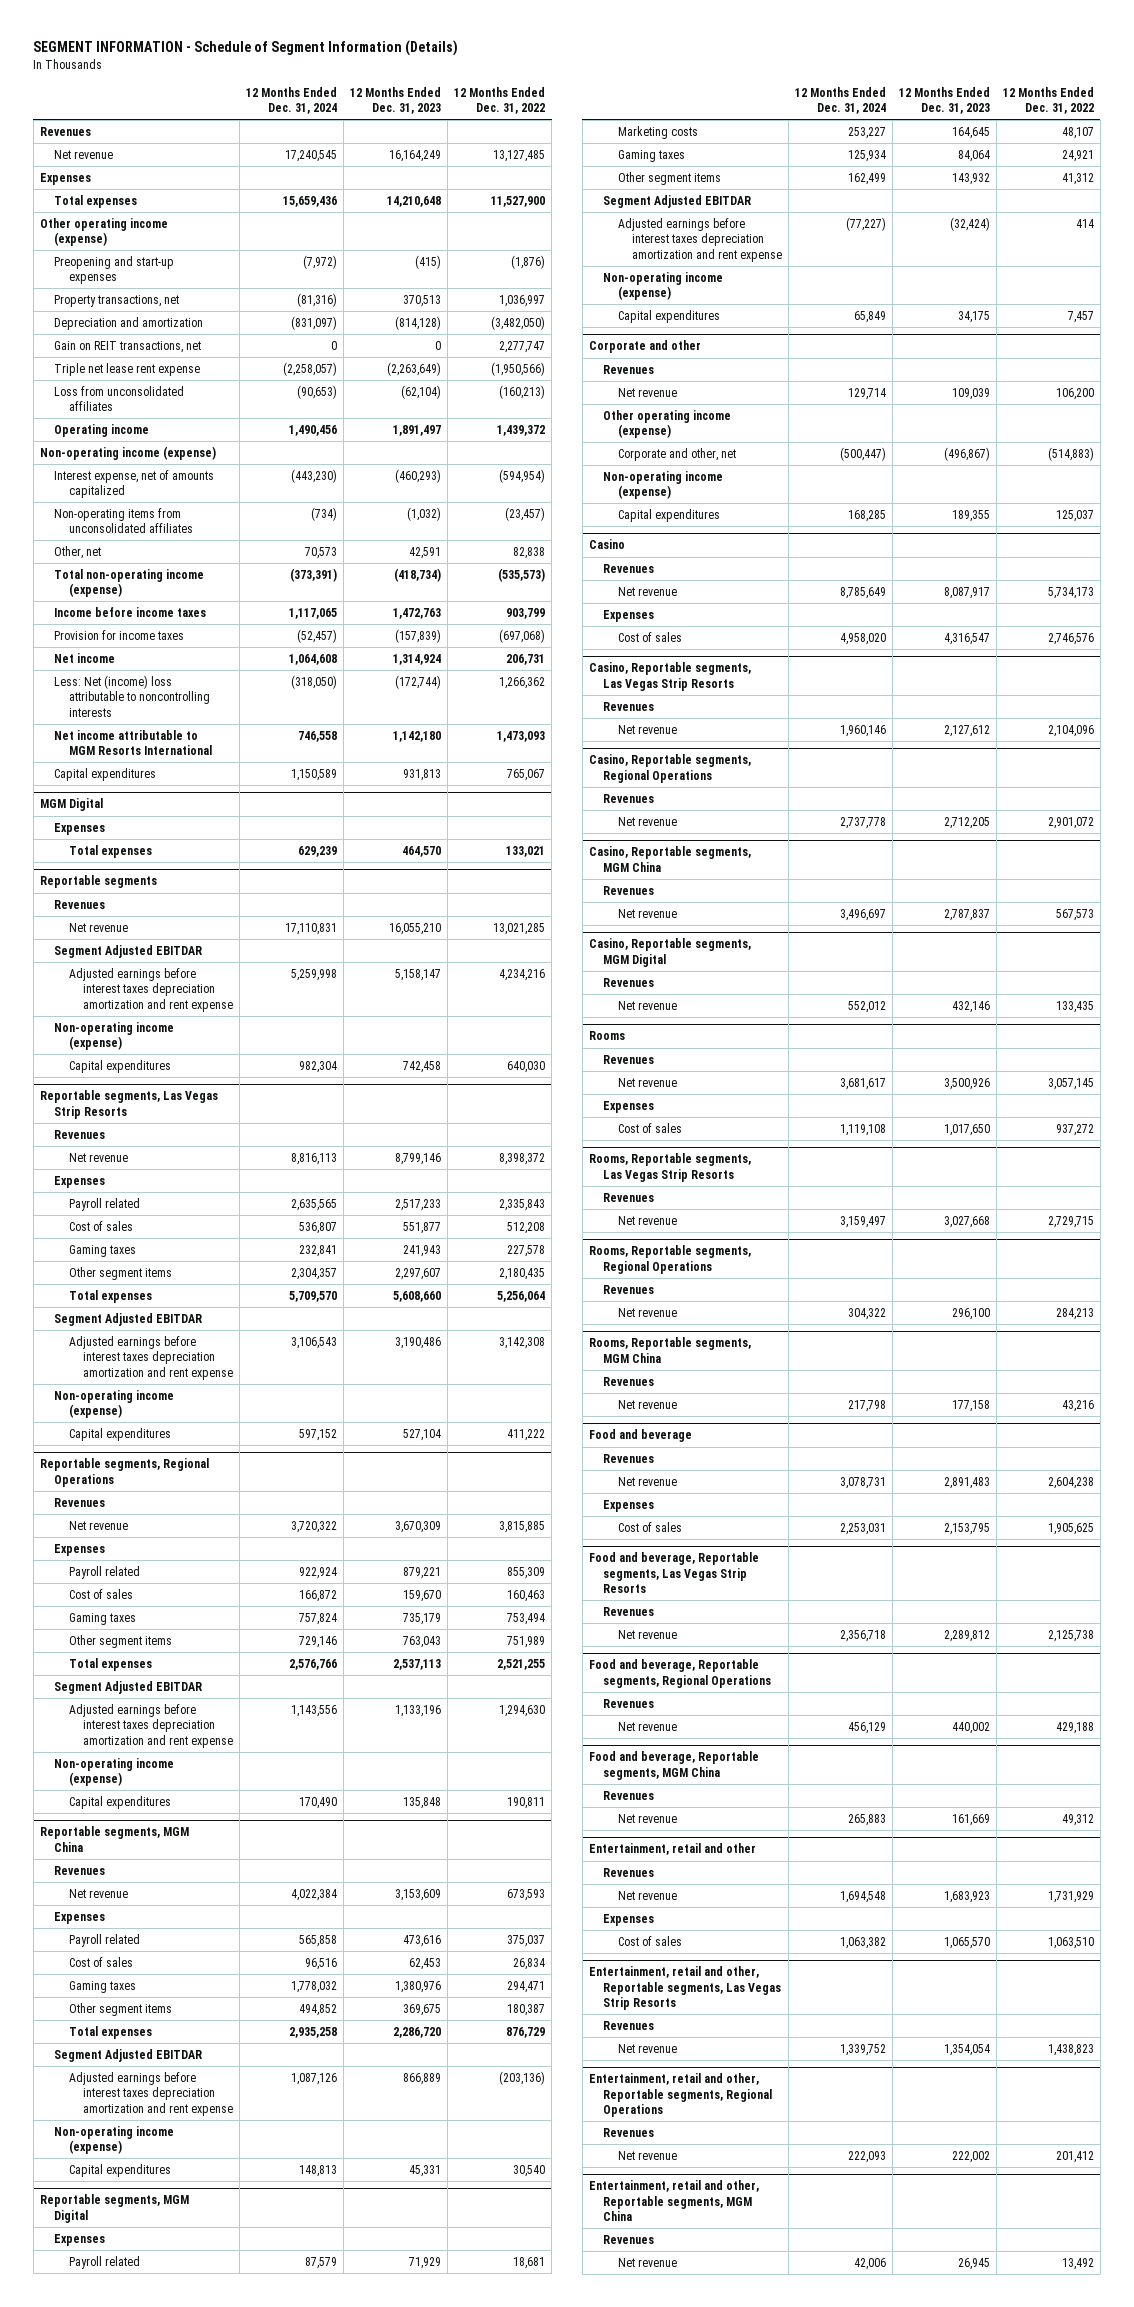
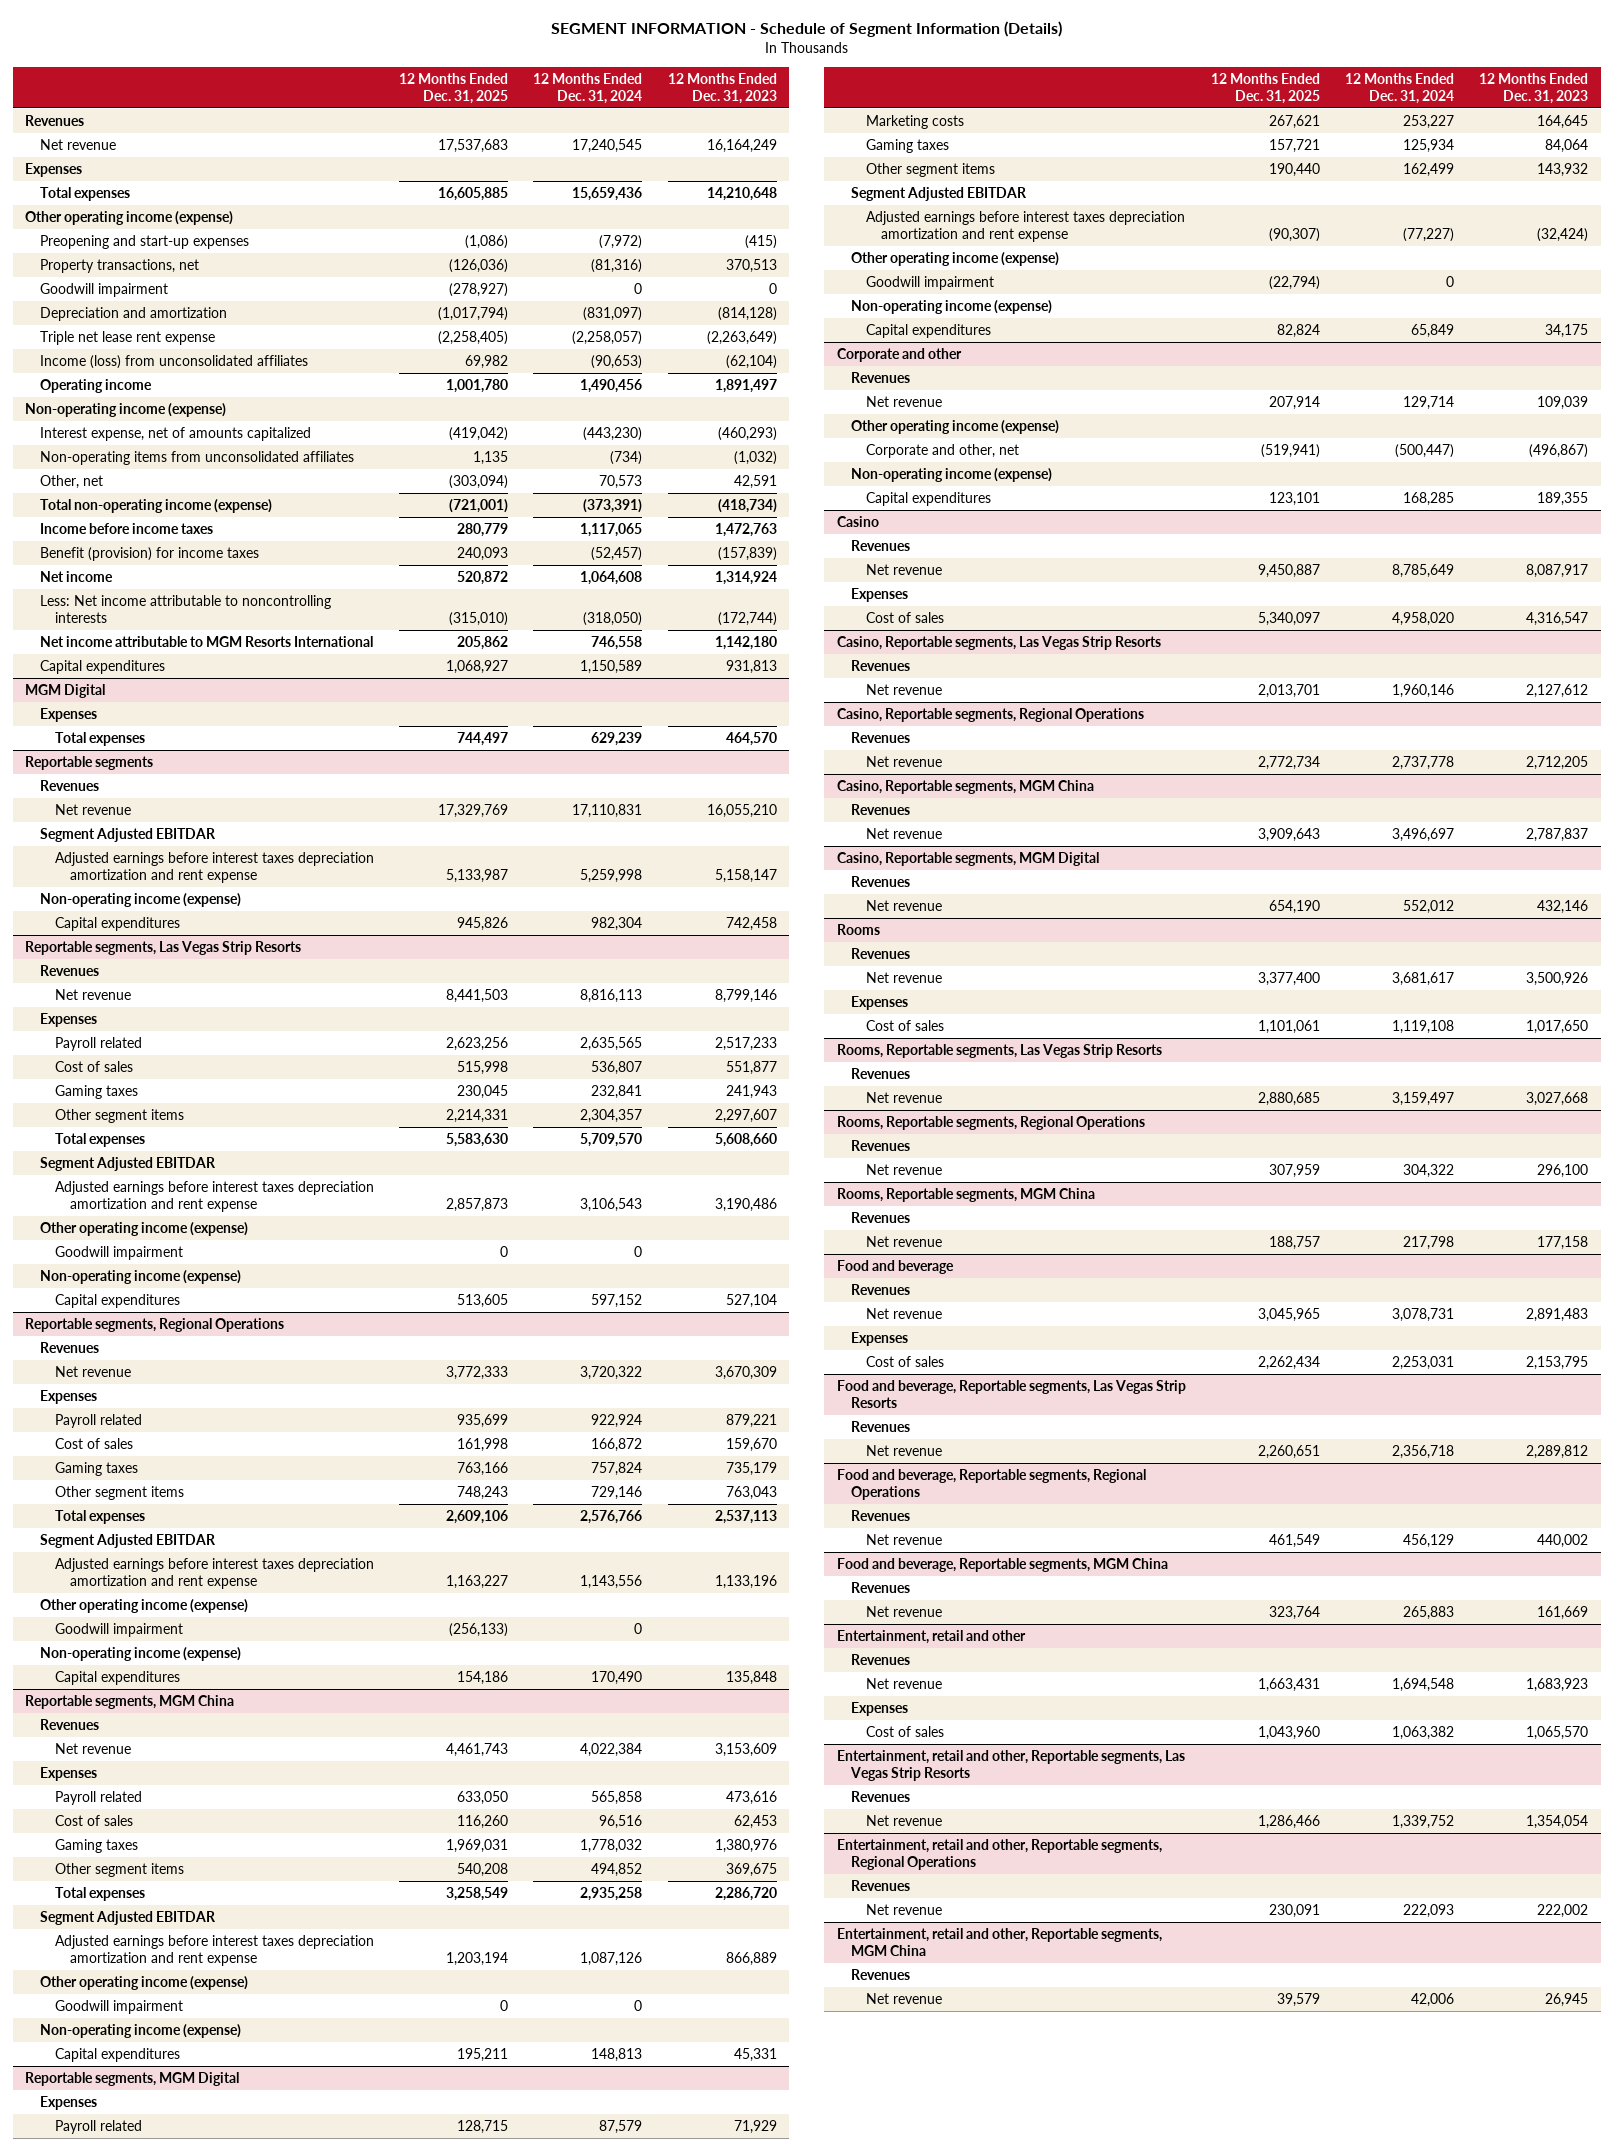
[454,86,546,115] 12 Months Ended Dec. 31, 2022 -> none
none -> [399,73,509,104] 12 Months Ended Dec. 31, 2025
none -> [40,283,169,298] Goodwill impairment
[54,340,202,353] Gain on REIT transactions, net -> none
[54,385,185,412] Loss from unconsolidated affiliates -> [40,355,309,370] Income (loss) from unconsolidated affiliates
[54,629,185,640] Provision for income taxes -> [40,547,260,562] Benefit (provision) for income taxes
[54,674,210,717] Less: Net (income) loss attributable to noncontrolling interests -> [40,595,332,623] Less: Net income attributable to noncontrolling interests
none -> [40,1222,249,1237] Other operating income (expense)
none -> [54,1246,183,1261] Goodwill impairment
none -> [40,1599,249,1614] Other operating income (expense)
none -> [54,1623,183,1638] Goodwill impairment
none -> [40,1976,249,1991] Other operating income (expense)
none -> [54,2000,183,2015] Goodwill impairment
none -> [851,252,1060,267] Other operating income (expense)
none -> [866,276,995,291] Goodwill impairment

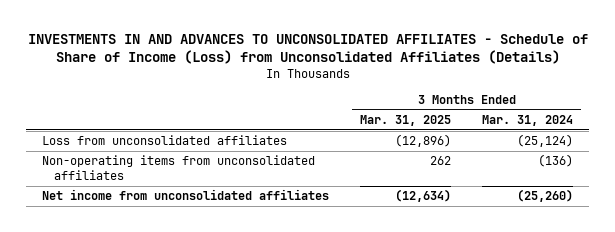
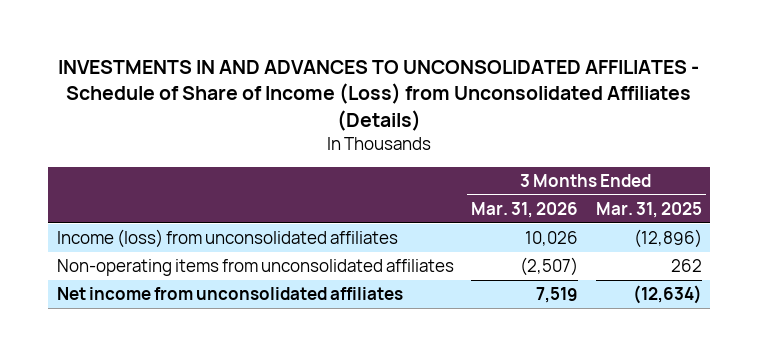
[482,114,574,126] Mar. 31, 2024 -> none
none -> [471,201,579,218] Mar. 31, 2026
[41,135,287,146] Loss from unconsolidated affiliates -> [56,229,398,249] Income (loss) from unconsolidated affiliates

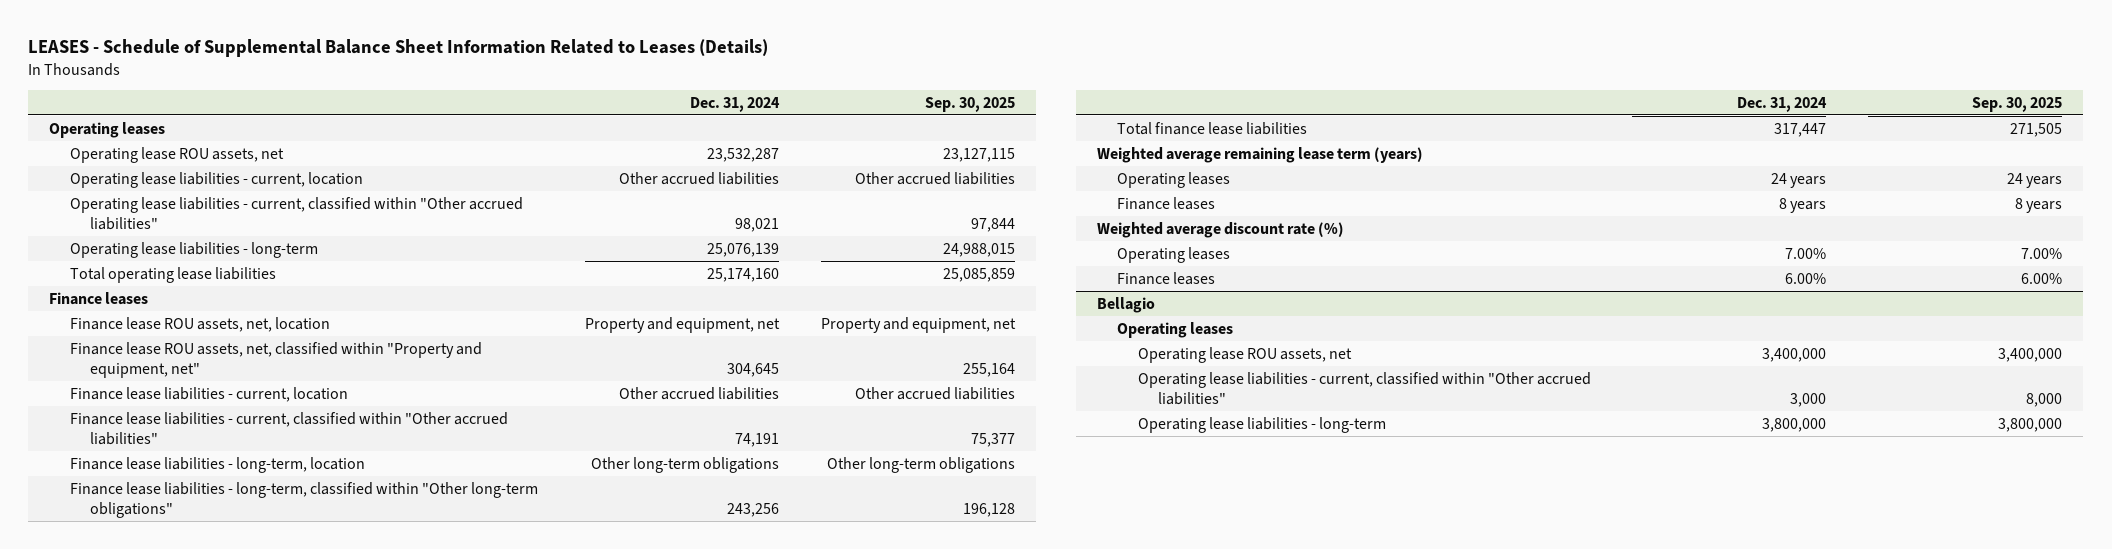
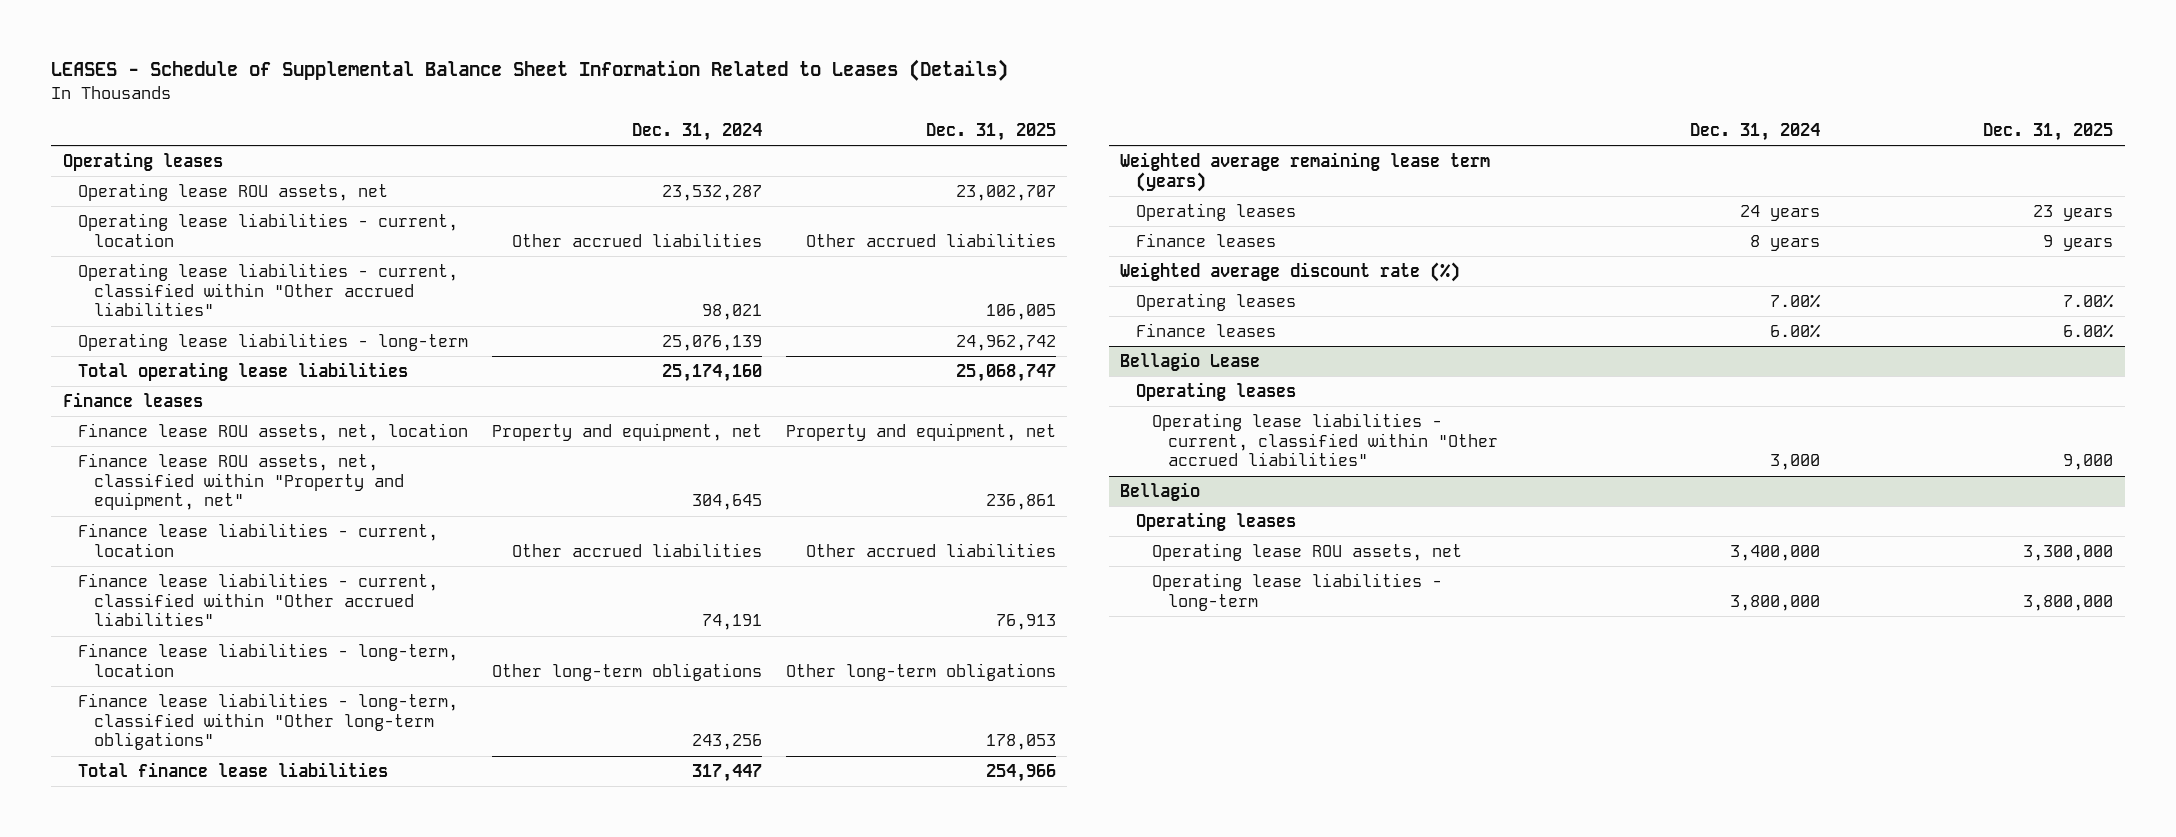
[925,96,1016,112] Sep. 30, 2025 -> none
none -> [925,122,1056,141] Dec. 31, 2025
none -> [1120,351,1261,371] Bellagio Lease
none -> [1136,381,1297,401] Operating leases
none -> [1151,412,1498,467] Operating lease liabilities - current, classified within "Other accrued liabilities"
[1137,371,1591,405] Operating lease liabilities - current, classified within "Other accrued liabilities" -> none

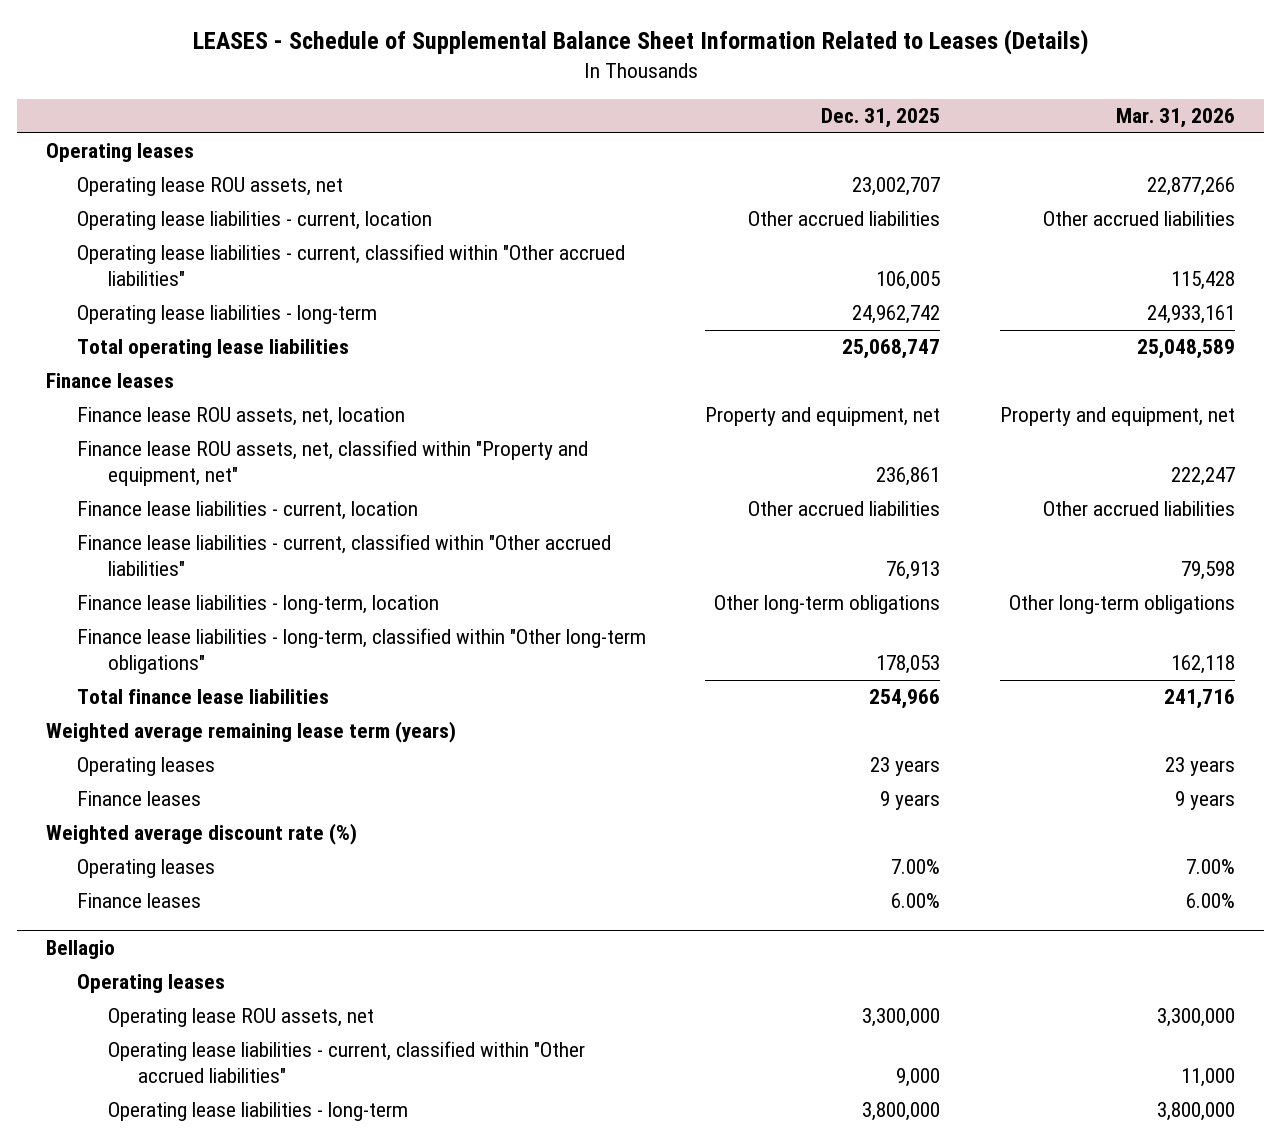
[631,122,762,141] Dec. 31, 2024 -> none
none -> [1115,108,1235,129] Mar. 31, 2026
[1120,351,1261,371] Bellagio Lease -> none
[1136,381,1297,401] Operating leases -> none
[1151,412,1498,467] Operating lease liabilities - current, classified within "Other accrued liabilities" -> none
none -> [107,1041,585,1084] Operating lease liabilities - current, classified within "Other accrued liabilities"

